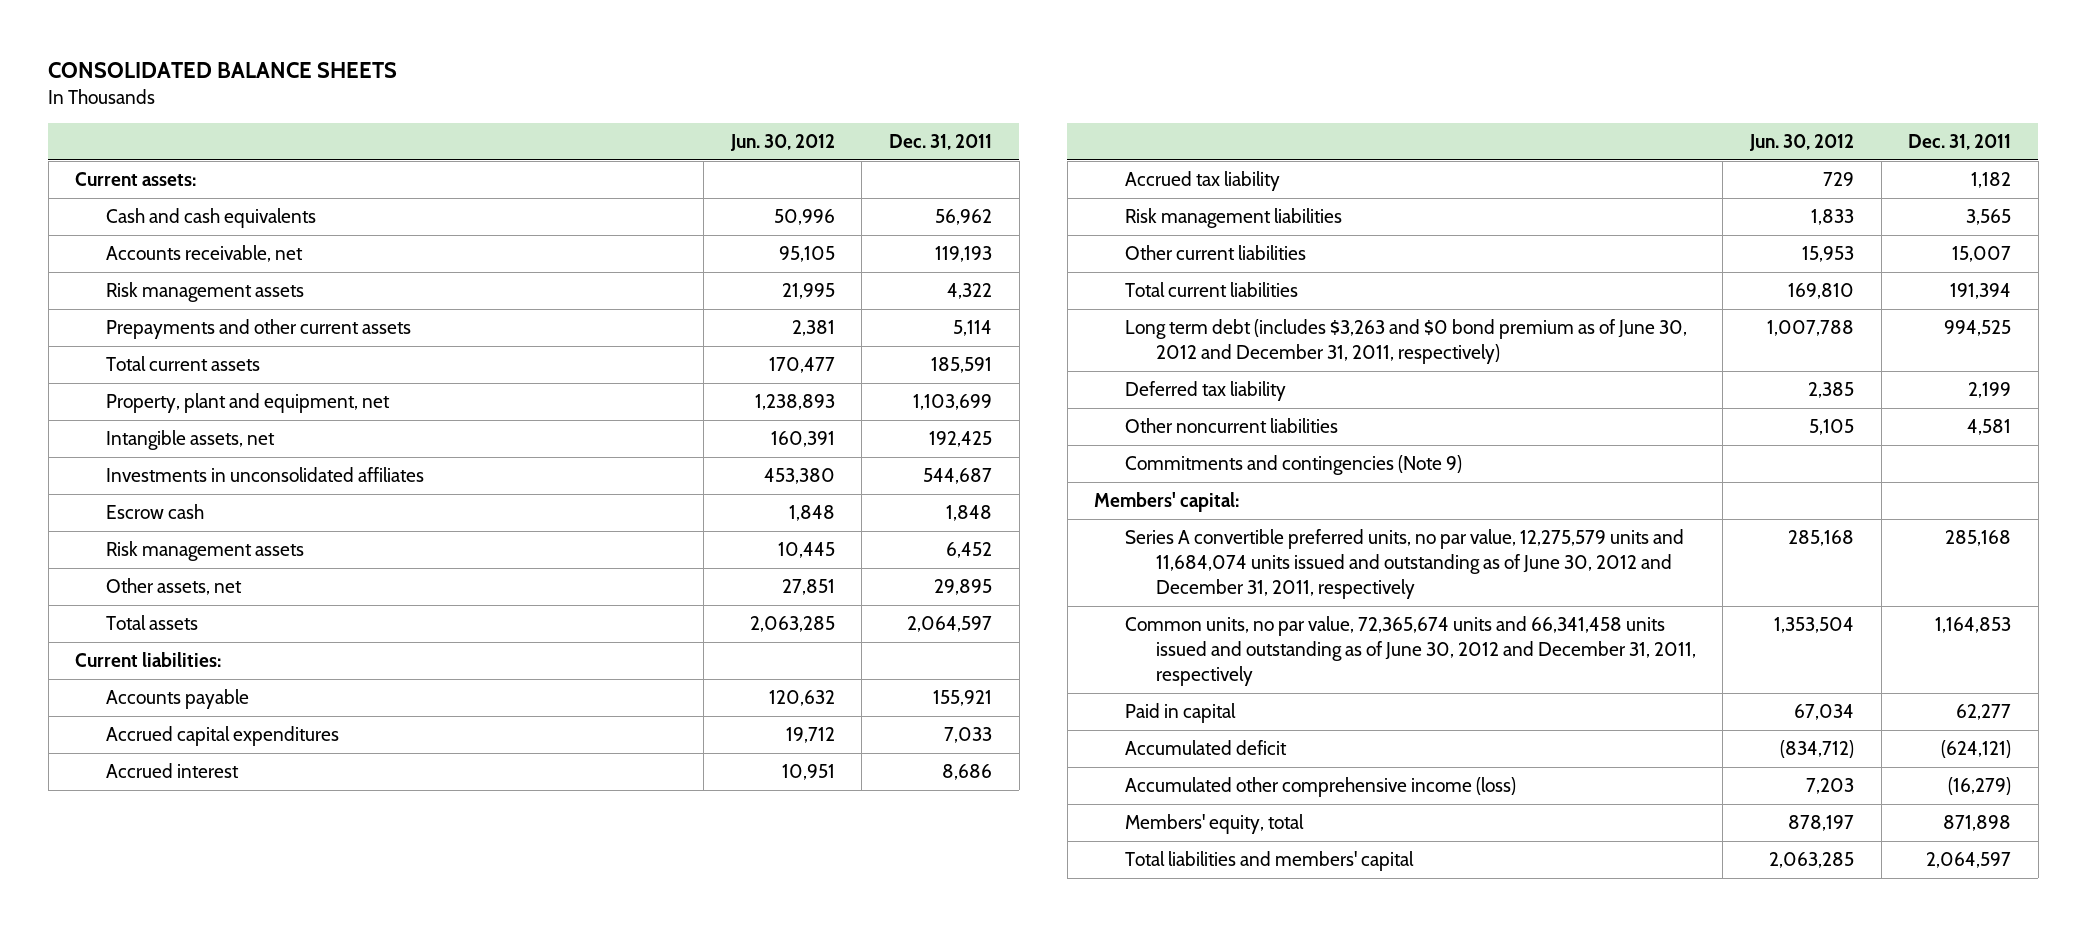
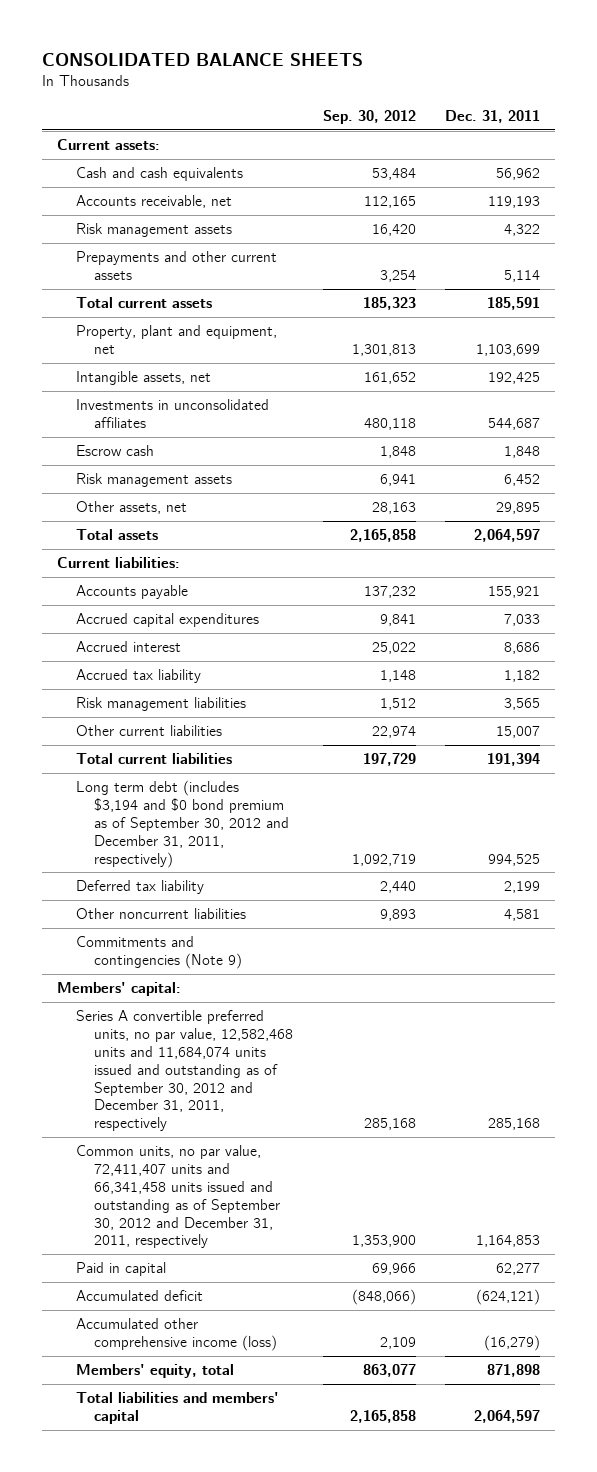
[729,134,835,152] Jun. 30, 2012 -> none
none -> [322,109,416,124] Sep. 30, 2012
[1125,319,1688,365] Long term debt (includes $3,263 and $0 bond premium as of June 30, 2012 and December 31, 2011, respectively) -> [75,780,290,868] Long term debt (includes $3,194 and $0 bond premium as of September 30, 2012 and December 31, 2011, respectively)
[1125,529,1685,599] Series A convertible preferred units, no par value, 12,275,579 units and 11,684,074 units issued and outstanding as of June 30, 2012 and December 31, 2011, respectively -> [75,1010,294,1132] Series A convertible preferred units, no par value, 12,582,468 units and 11,684,074 units issued and outstanding as of September 30, 2012 and December 31, 2011, respectively
[1125,616,1696,686] Common units, no par value, 72,365,674 units and 66,341,458 units issued and outstanding as of June 30, 2012 and December 31, 2011, respectively -> [75,1145,281,1249] Common units, no par value, 72,411,407 units and 66,341,458 units issued and outstanding as of September 30, 2012 and December 31, 2011, respectively

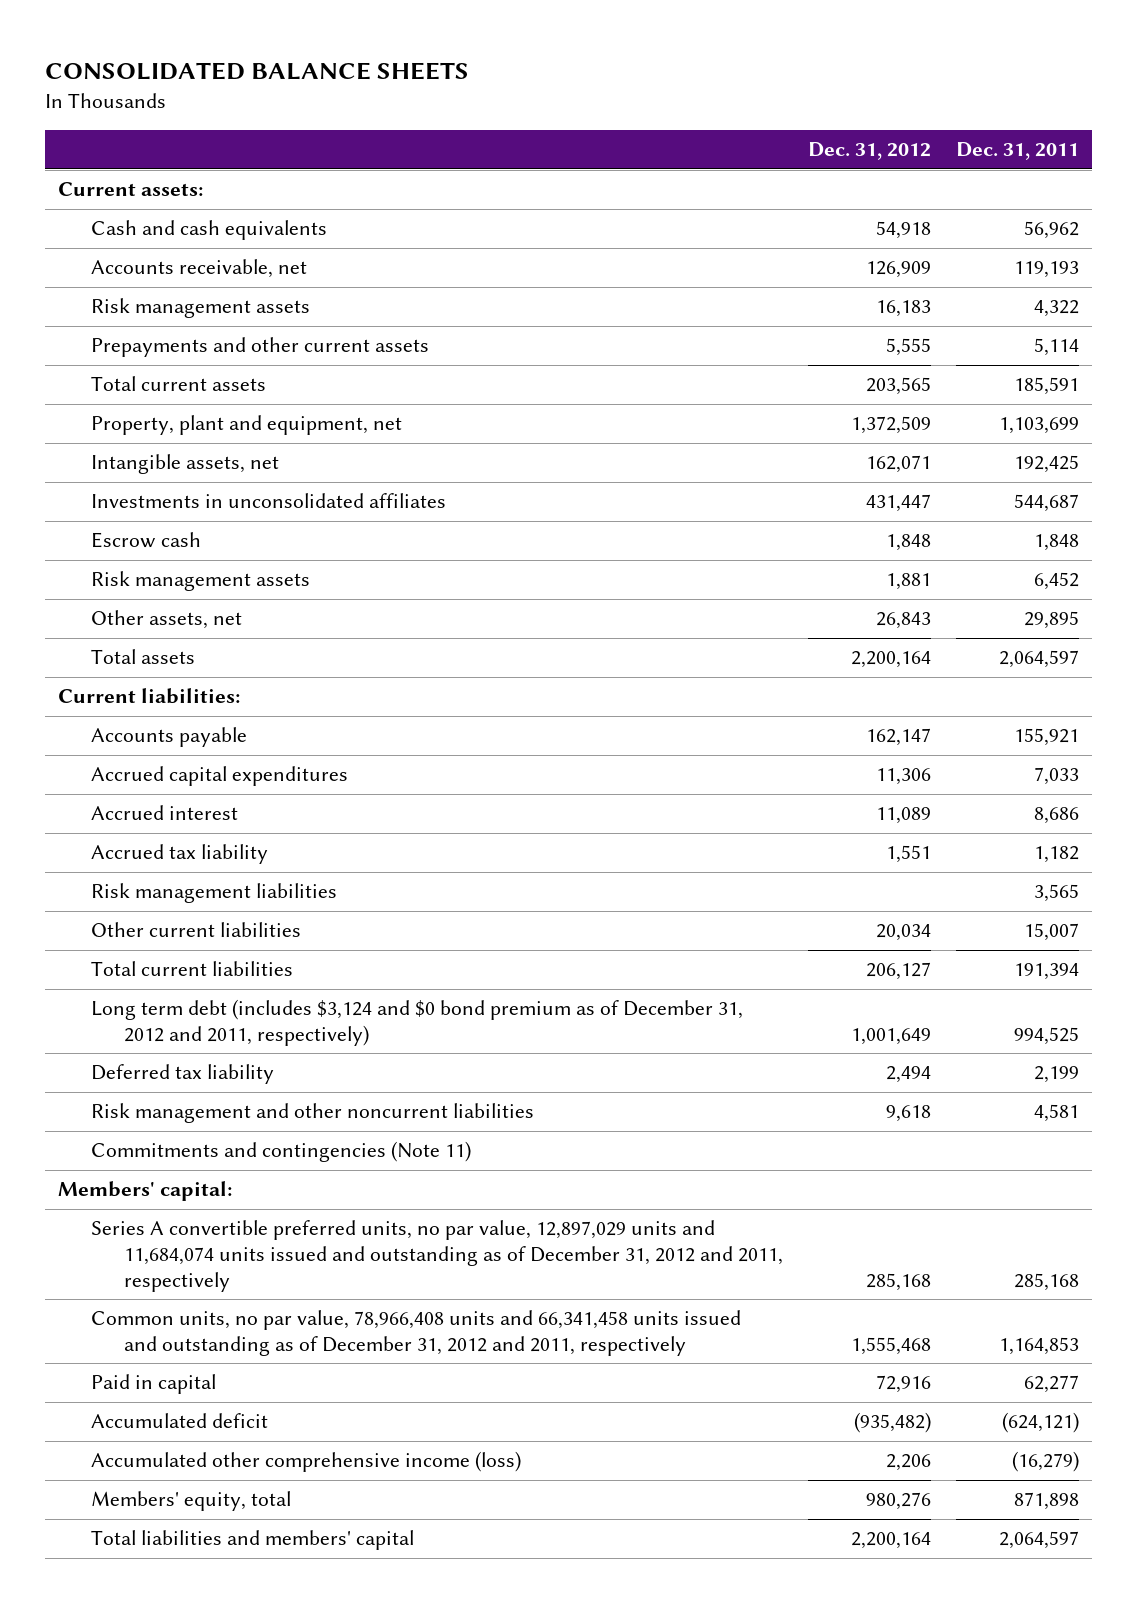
[322,109,416,124] Sep. 30, 2012 -> none
none -> [808,142,932,161] Dec. 31, 2012
[75,780,290,868] Long term debt (includes $3,194 and $0 bond premium as of September 30, 2012 and December 31, 2011, respectively) -> [90,999,743,1046] Long term debt (includes $3,124 and $0 bond premium as of December 31, 2012 and 2011, respectively)
[75,908,246,920] Other noncurrent liabilities -> [90,1103,534,1124] Risk management and other noncurrent liabilities
[75,936,243,970] Commitments and contingencies (Note 9) -> [90,1141,471,1163] Commitments and contingencies (Note 11)
[75,1010,294,1132] Series A convertible preferred units, no par value, 12,582,468 units and 11,684,074 units issued and outstanding as of September 30, 2012 and December 31, 2011, respectively -> [90,1220,784,1292] Series A convertible preferred units, no par value, 12,897,029 units and 11,684,074 units issued and outstanding as of December 31, 2012 and 2011, respectively
[75,1145,281,1249] Common units, no par value, 72,411,407 units and 66,341,458 units issued and outstanding as of September 30, 2012 and December 31, 2011, respectively -> [90,1310,741,1356] Common units, no par value, 78,966,408 units and 66,341,458 units issued and outstanding as of December 31, 2012 and 2011, respectively

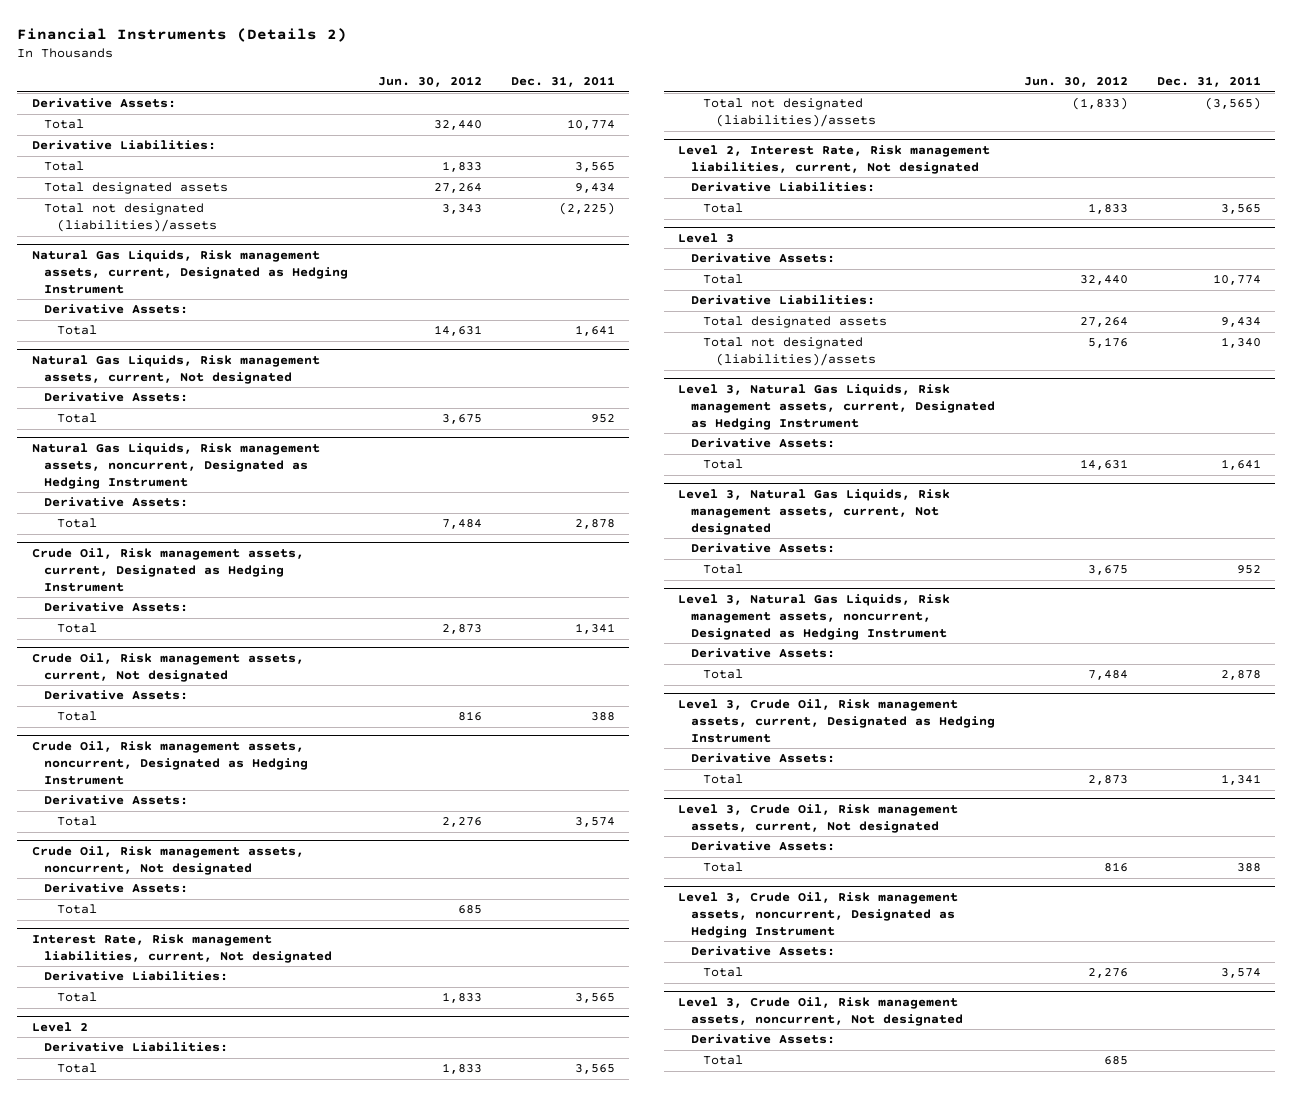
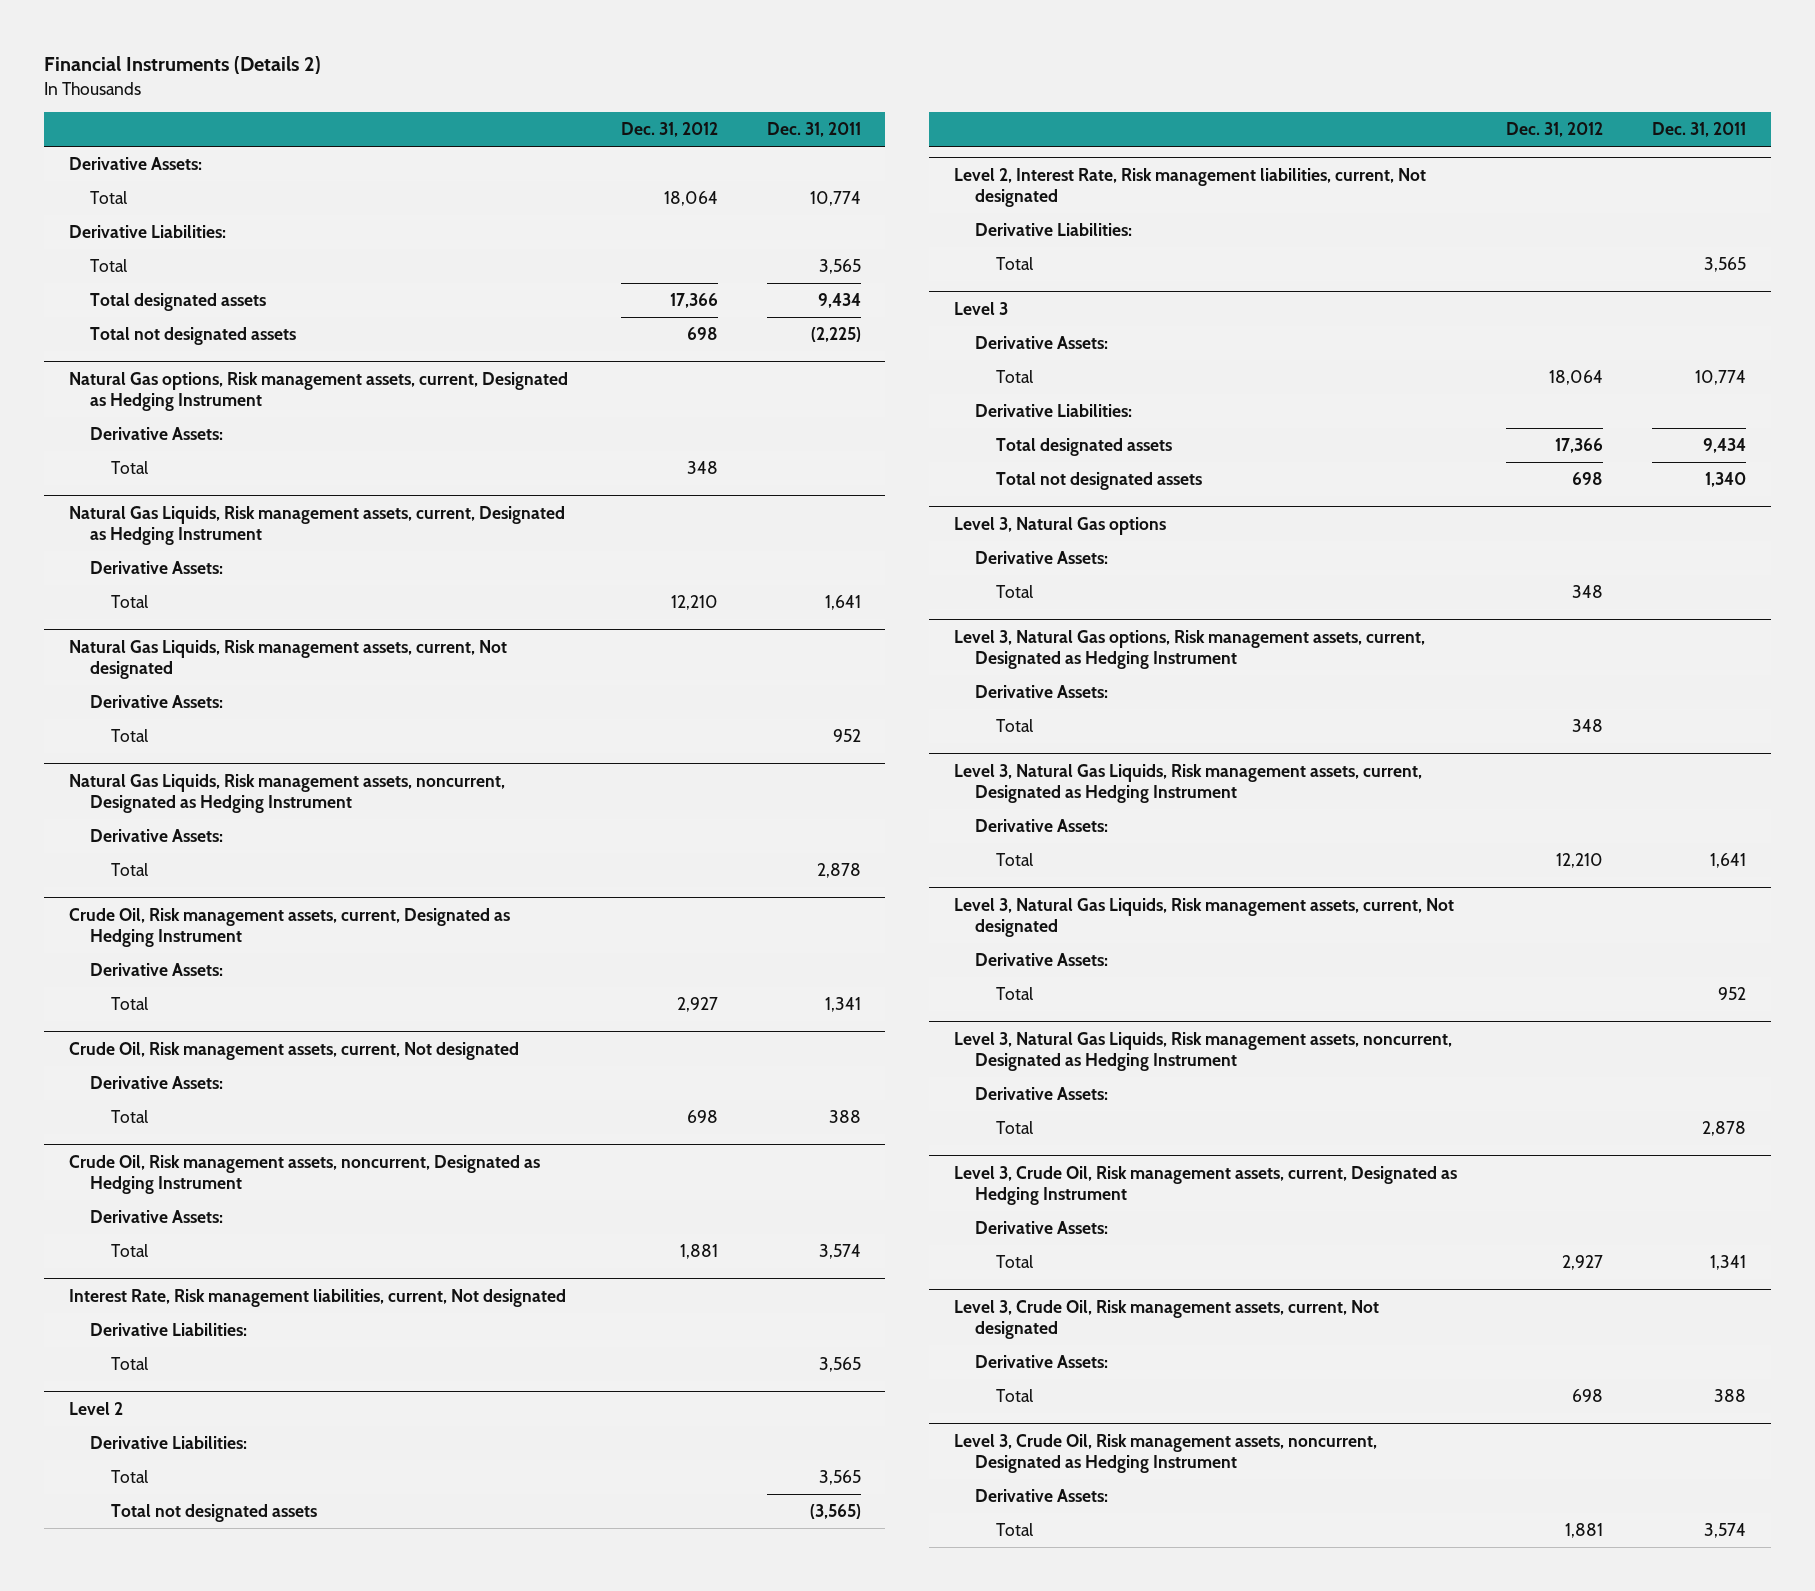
[377,76,482,88] Jun. 30, 2012 -> none
none -> [620,122,718,138] Dec. 31, 2012
[44,203,218,233] Total not designated (liabilities)/assets -> [89,327,296,346] Total not designated assets
none -> [68,371,568,412] Natural Gas options, Risk management assets, current, Designated as Hedging Instrument
none -> [89,427,223,441] Derivative Assets:
none -> [110,461,148,475] Total
[31,845,304,875] Crude Oil, Risk management assets, noncurrent, Not designated -> none
[44,883,189,894] Derivative Assets: -> none
[57,904,98,915] Total -> none
[703,98,877,128] Total not designated (liabilities)/assets -> [110,1504,317,1523] Total not designated assets
[703,337,877,367] Total not designated (liabilities)/assets -> [995,472,1202,491] Total not designated assets
none -> [953,516,1166,535] Level 3, Natural Gas options
none -> [974,551,1108,565] Derivative Assets:
none -> [995,585,1033,599] Total
none -> [953,629,1425,670] Level 3, Natural Gas options, Risk management assets, current, Designated as Hedging Instrument
none -> [974,685,1108,699] Derivative Assets:
none -> [995,719,1033,733] Total
[678,996,963,1026] Level 3, Crude Oil, Risk management assets, noncurrent, Not designated -> none
[690,1034,835,1045] Derivative Assets: -> none
[703,1055,744,1066] Total -> none

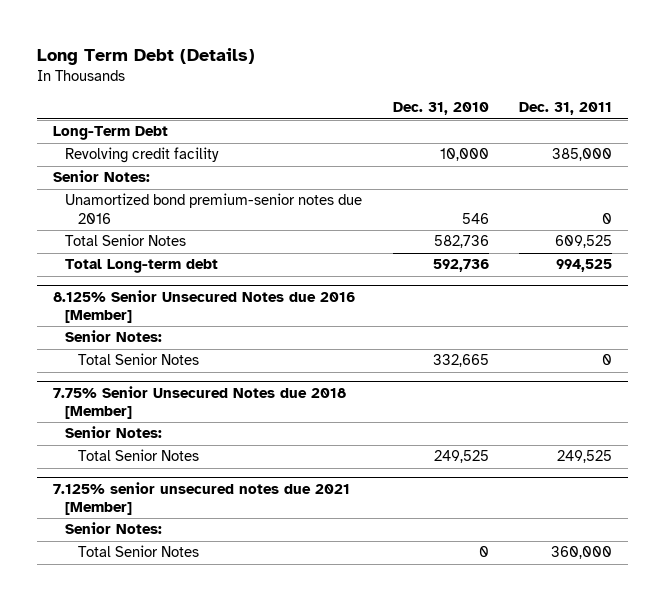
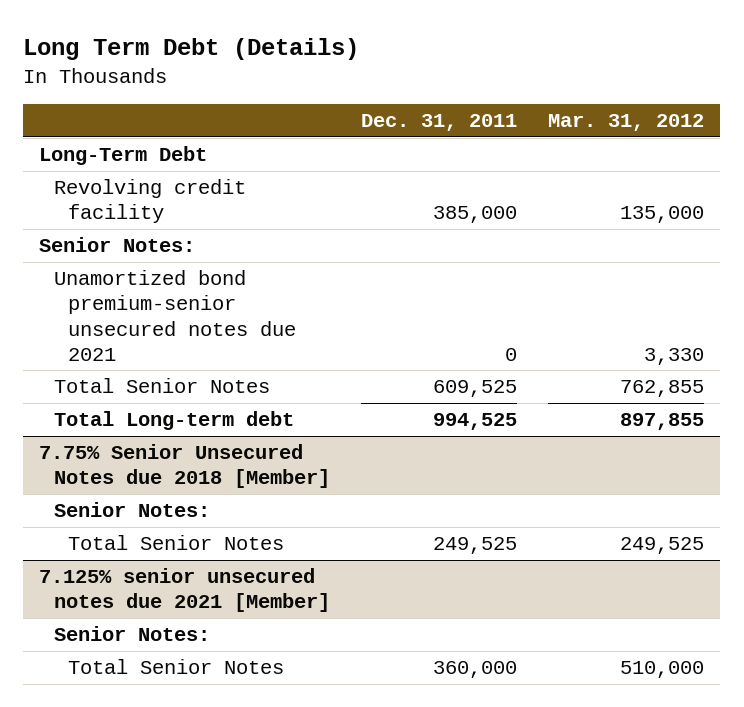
[392,102,489,116] Dec. 31, 2010 -> none
none -> [548,114,705,132] Mar. 31, 2012
[65,193,363,224] Unamortized bond premium-senior notes due 2016 -> [53,270,297,361] Unamortized bond premium-senior unsecured notes due 2021
[52,289,355,323] 8.125% Senior Unsecured Notes due 2016 [Member] -> none
[65,330,163,343] Senior Notes: -> none
[77,353,199,366] Total Senior Notes -> none

